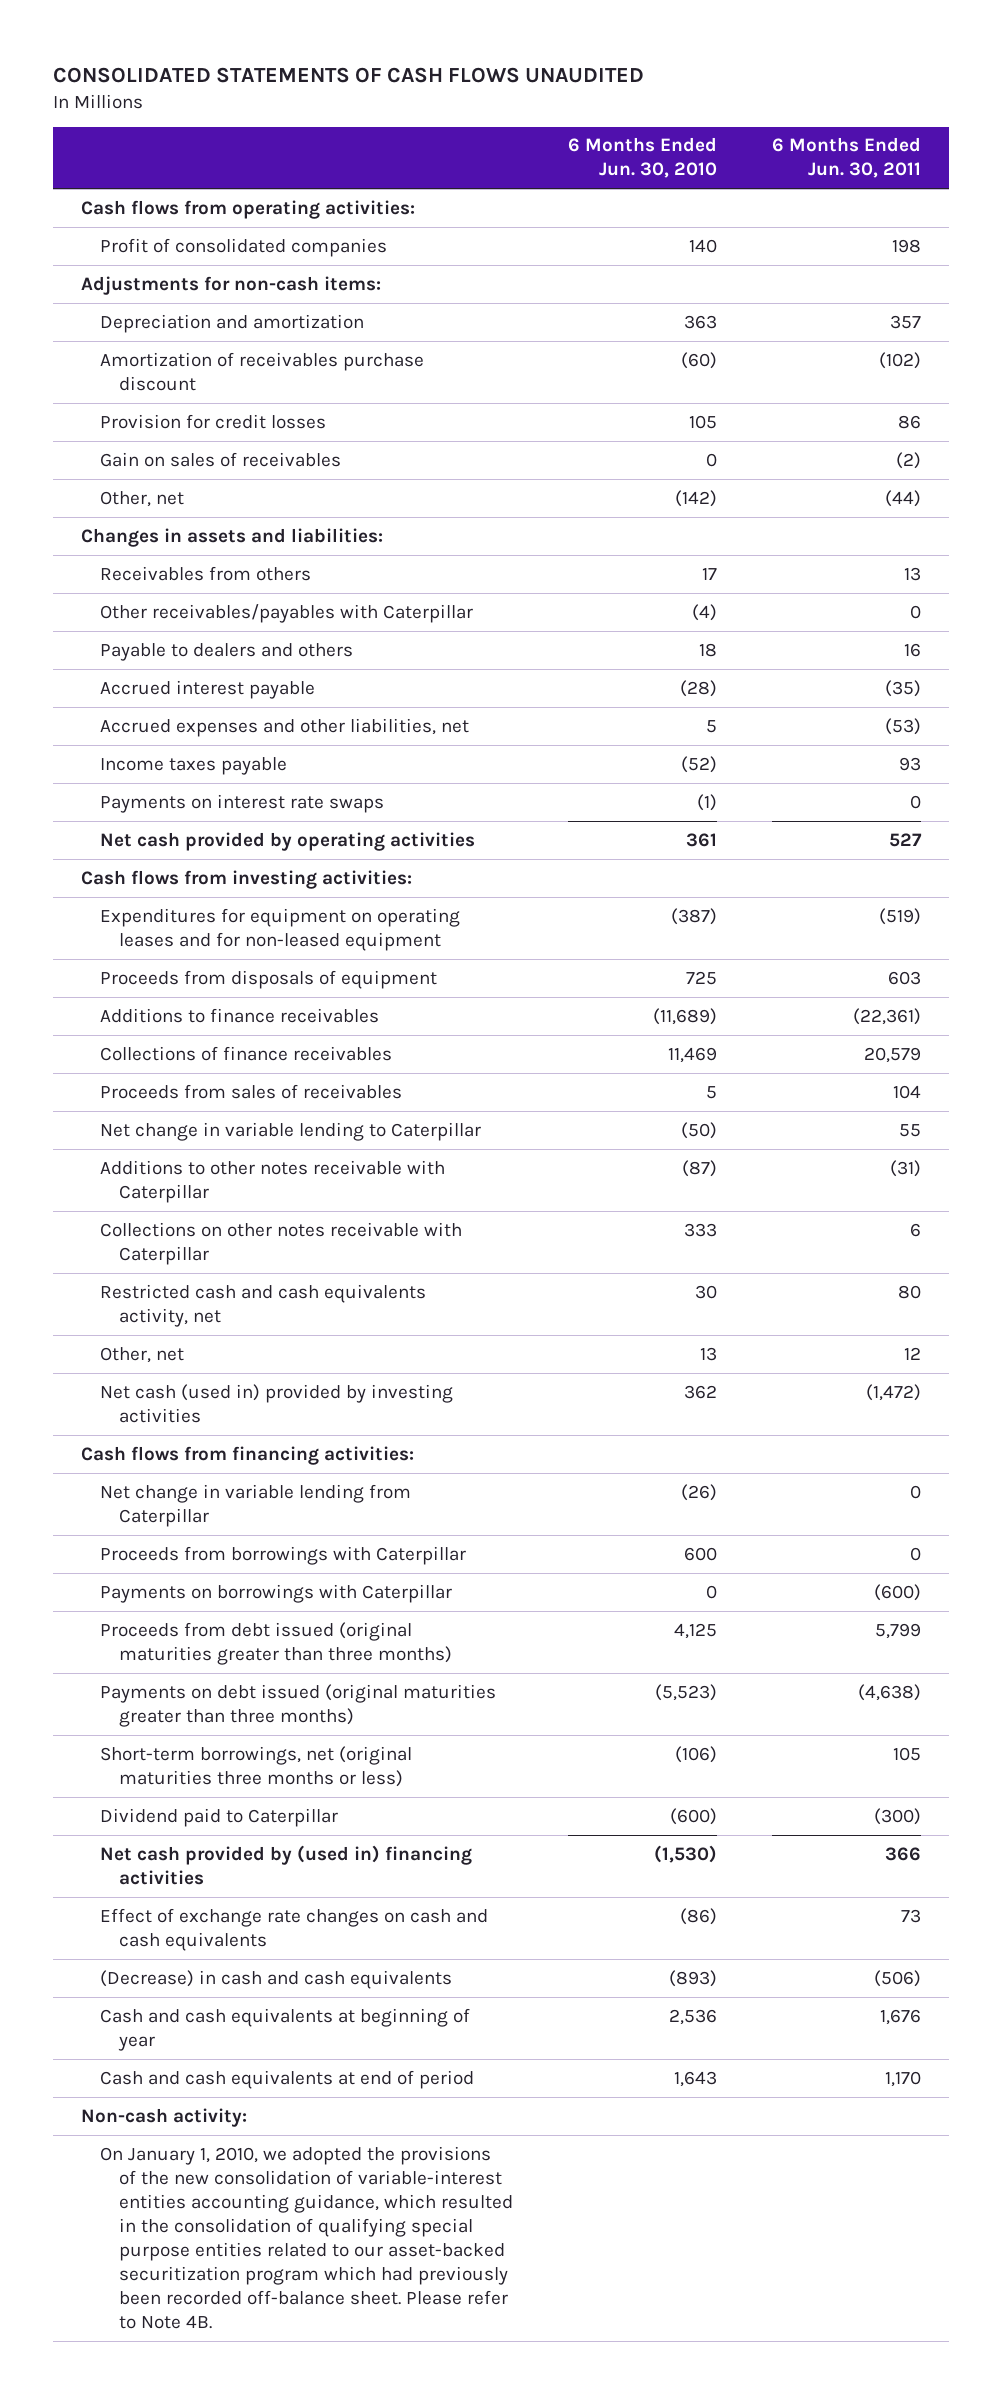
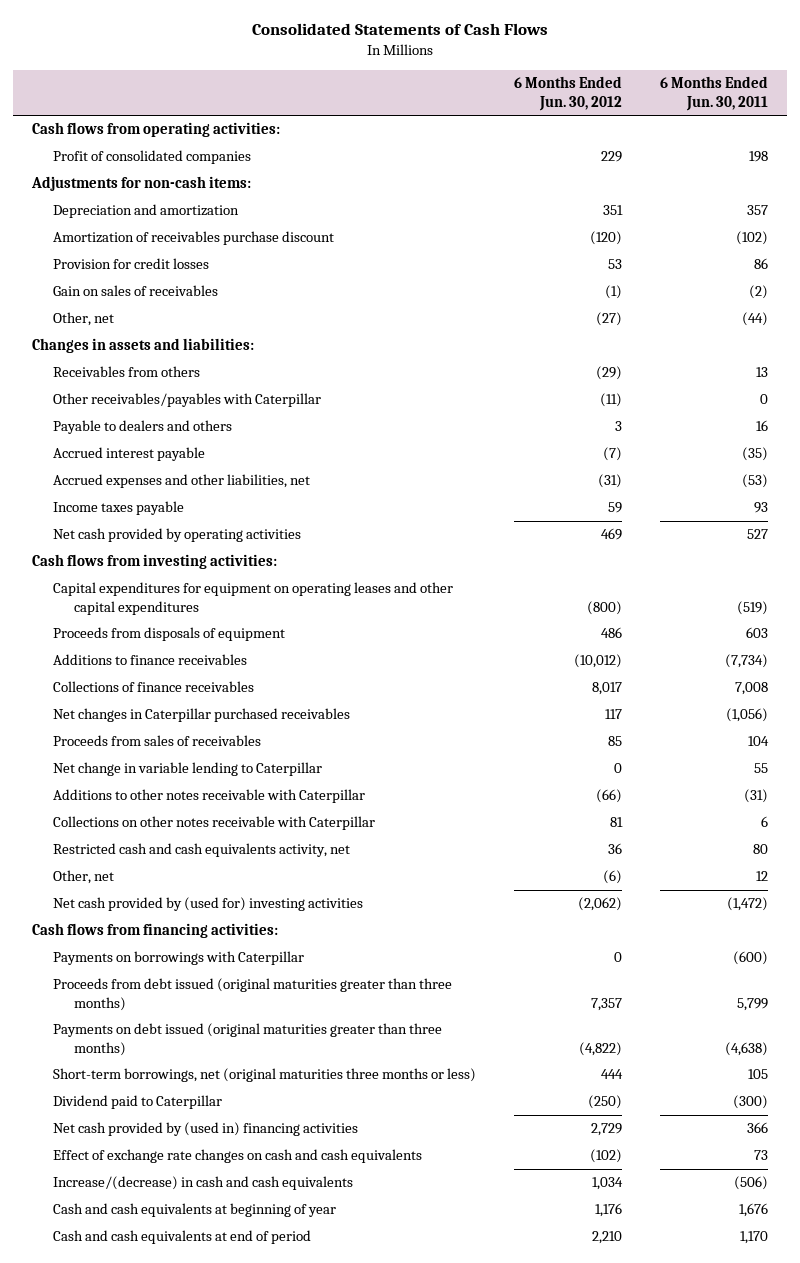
[52,67,644,84] CONSOLIDATED STATEMENTS OF CASH FLOWS UNAUDITED -> [251,23,548,36] Consolidated Statements of Cash Flows
[567,137,717,179] 6 Months Ended Jun. 30, 2010 -> none
none -> [513,75,622,111] 6 Months Ended Jun. 30, 2012
[99,793,384,813] Payments on interest rate swaps -> none
[99,907,460,951] Expenditures for equipment on operating leases and for non-leased equipment -> [52,582,453,615] Capital expenditures for equipment on operating leases and other capital expenditures
[853,1007,922,1025] (22,361) -> [725,654,769,669] (7,734)
[864,1046,922,1063] 20,579 -> [735,682,769,696] 7,008
none -> [52,708,350,723] Net changes in Caterpillar purchased receivables
[99,1383,453,1423] Net cash (used in) provided by investing activities -> [52,897,363,912] Net cash provided by (used for) investing activities
[99,1483,411,1527] Net change in variable lending from Caterpillar -> none
[99,1545,466,1565] Proceeds from borrowings with Caterpillar -> none
[99,1969,452,1989] (Decrease) in cash and cash equivalents -> [52,1176,353,1191] Increase/(decrease) in cash and cash equivalents
[80,2107,247,2127] Non-cash activity: -> none
[99,2145,513,2330] On January 1, 2010, we adopted the provisions of the new consolidation of variable-interest entities accounting guidance, which resulted in the consolidation of qualifying special purpose entities related to our asset-backed securitization program which had previously been recorded off-balance sheet. Please refer to Note 4B. -> none

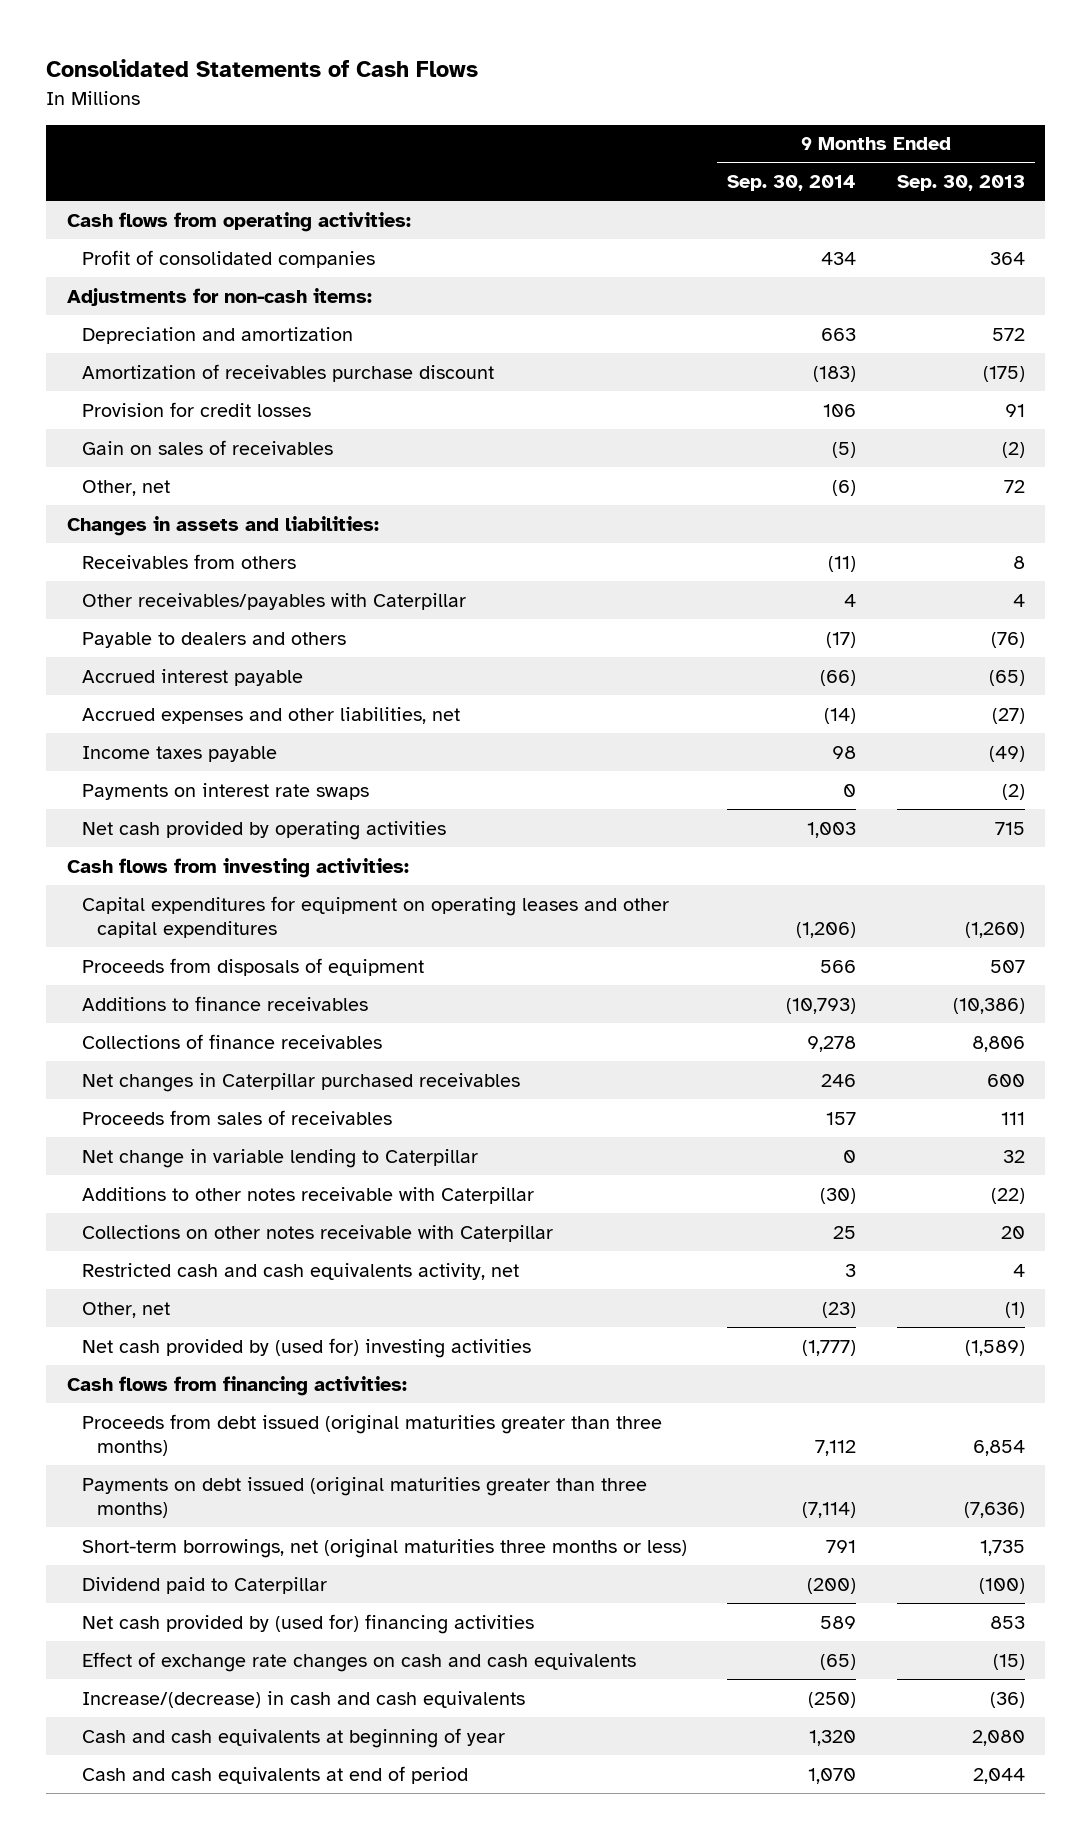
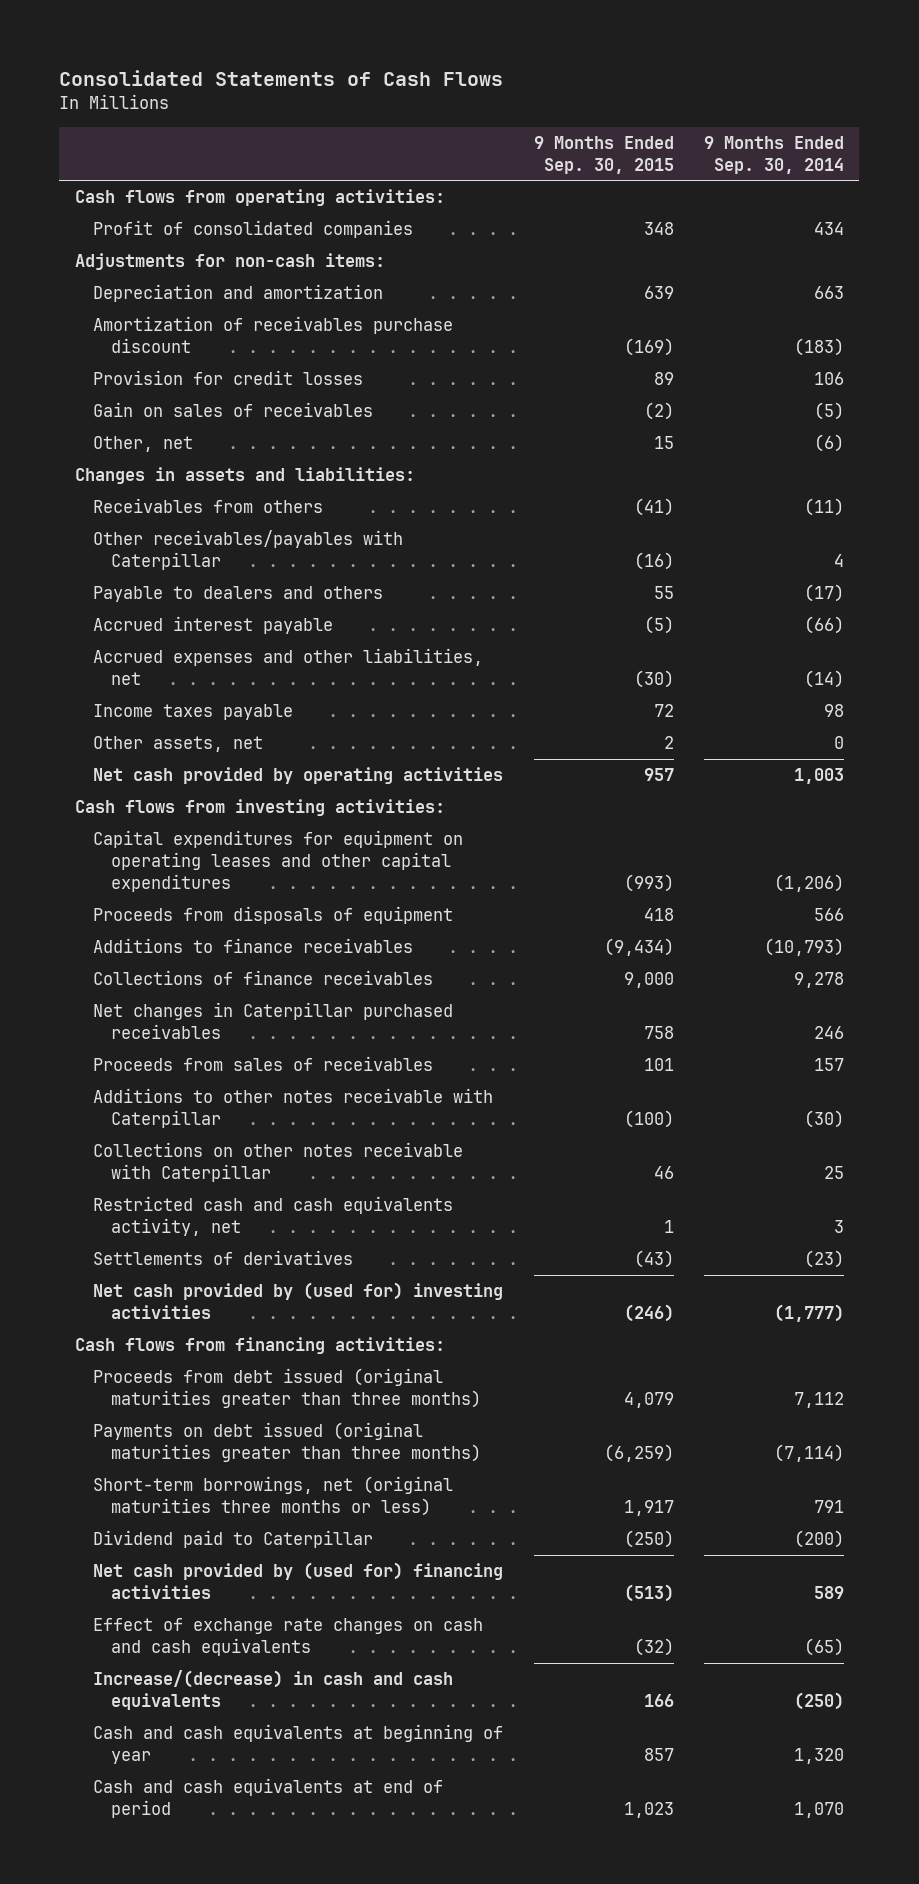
[896,175,1025,192] Sep. 30, 2013 -> none
none -> [533,135,674,174] 9 Months Ended Sep. 30, 2015
[81,782,369,800] Payments on interest rate swaps -> none
none -> [93,736,264,753] Other assets, net
[81,1148,478,1168] Net change in variable lending to Caterpillar -> none
[81,1301,170,1318] Other, net -> none
none -> [93,1250,354,1266] Settlements of derivatives

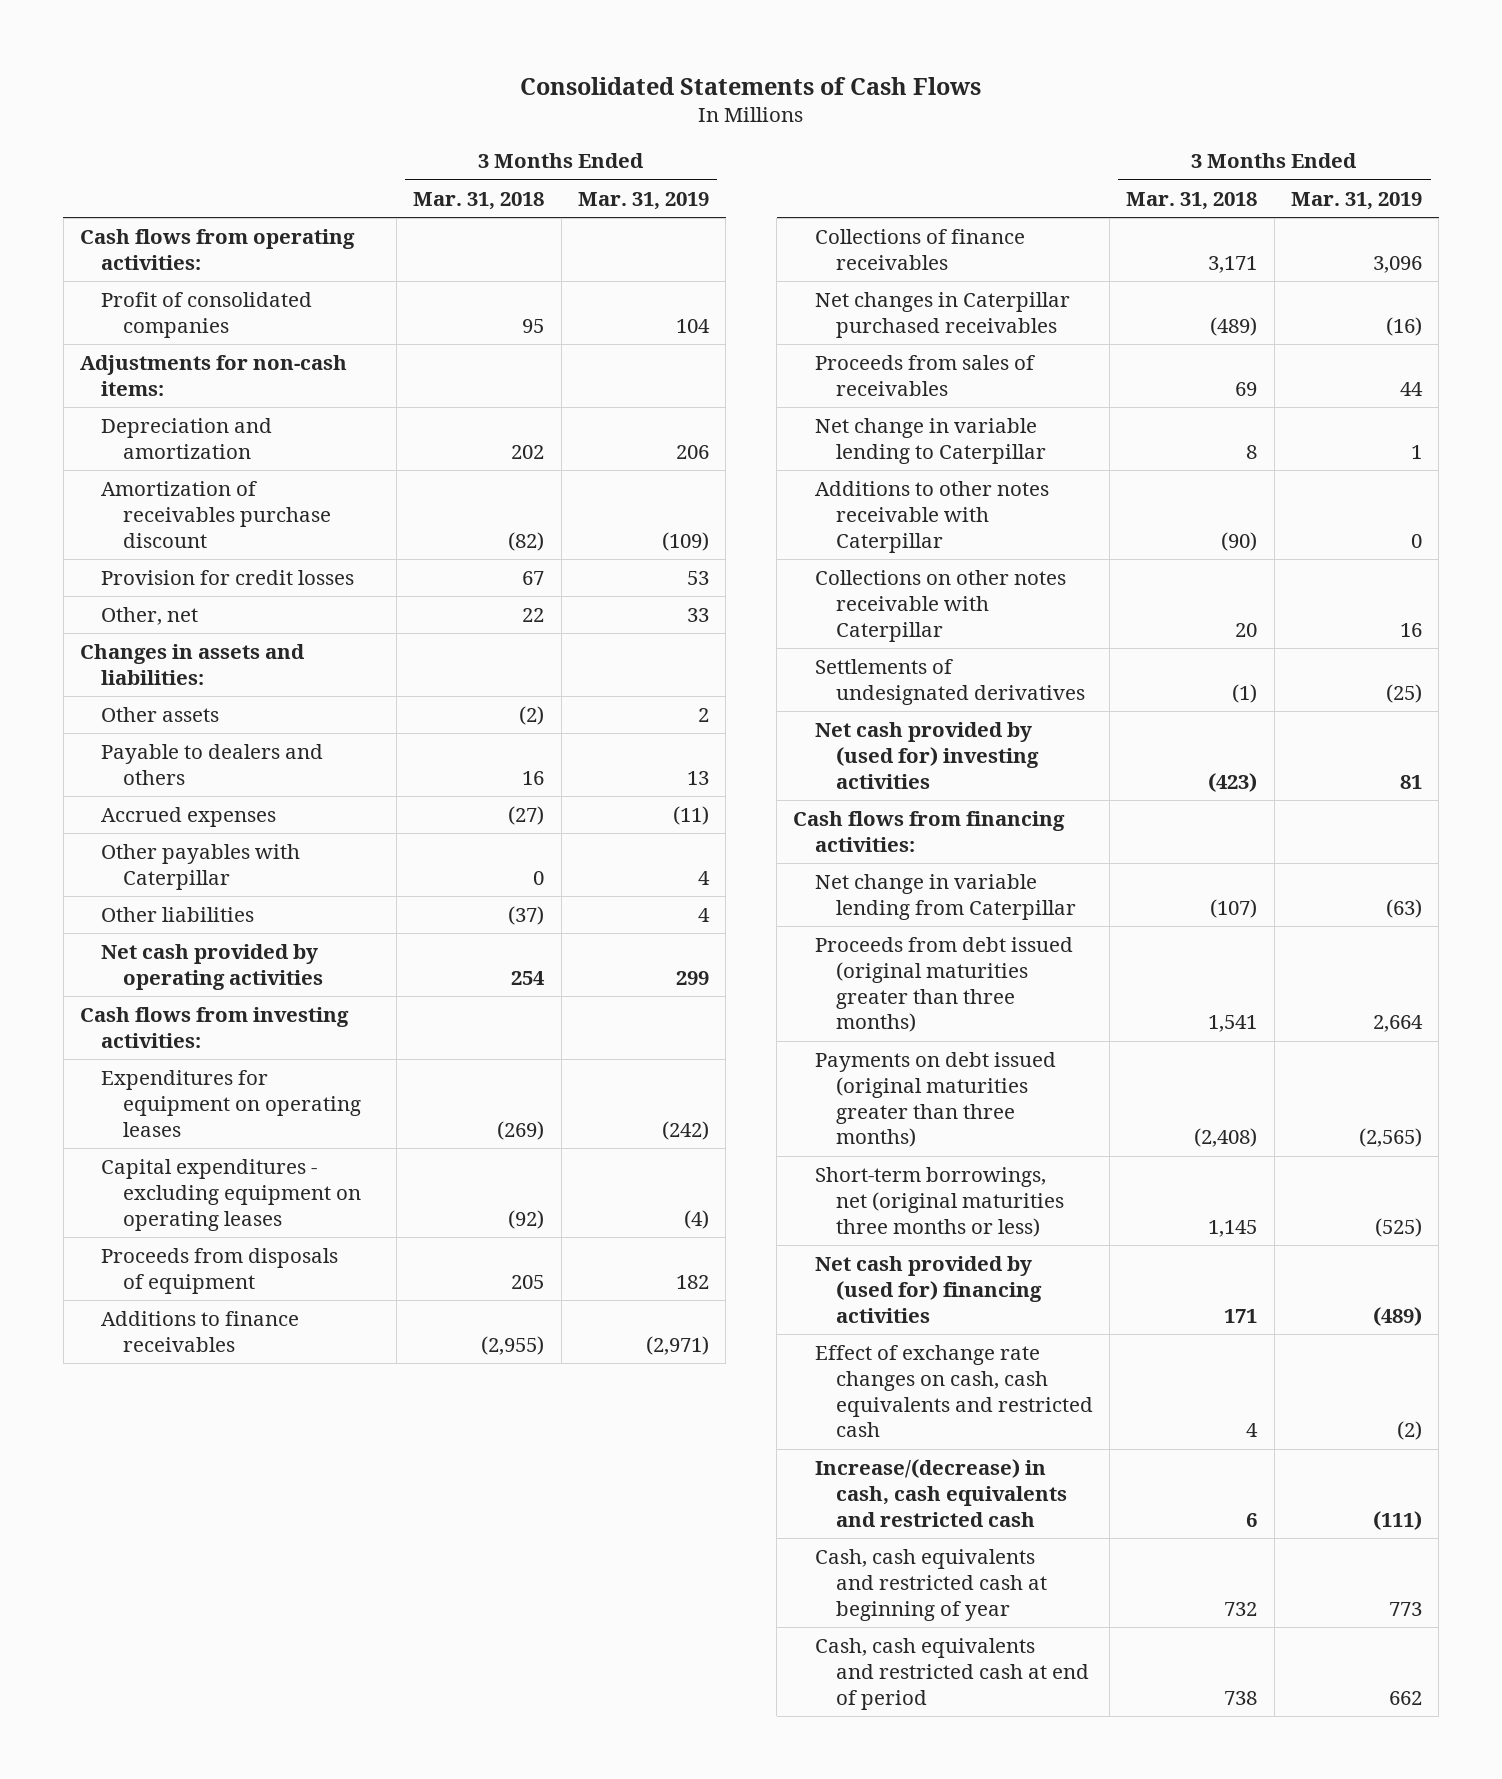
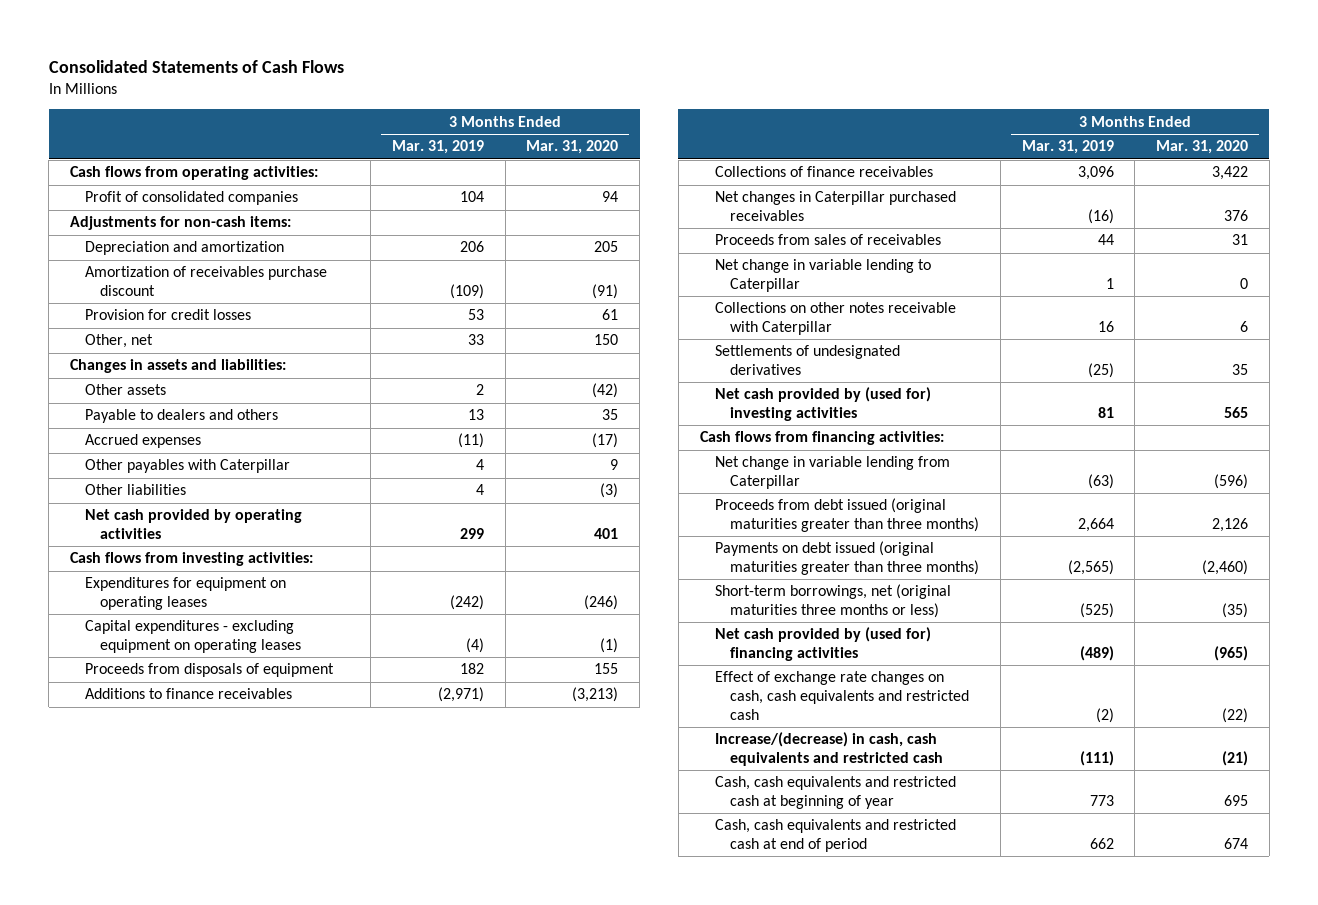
[413,191,545,210] Mar. 31, 2018 -> none
none -> [526,140,619,155] Mar. 31, 2020
[814,480,1049,553] Additions to other notes receivable with Caterpillar -> none

